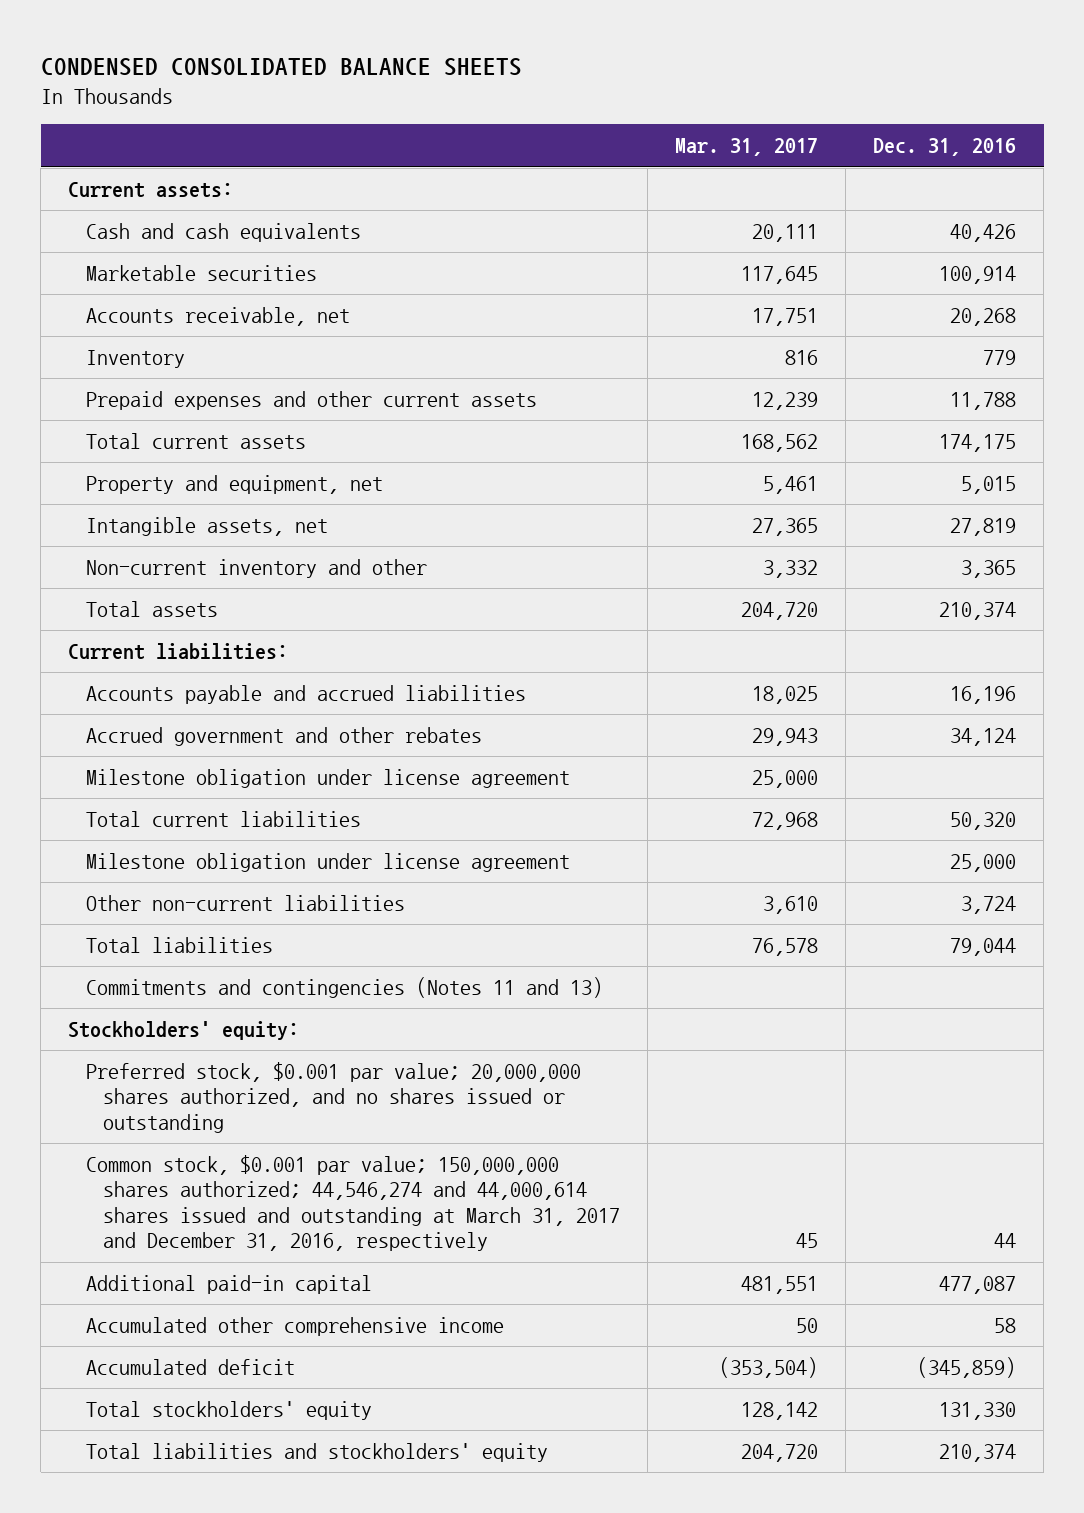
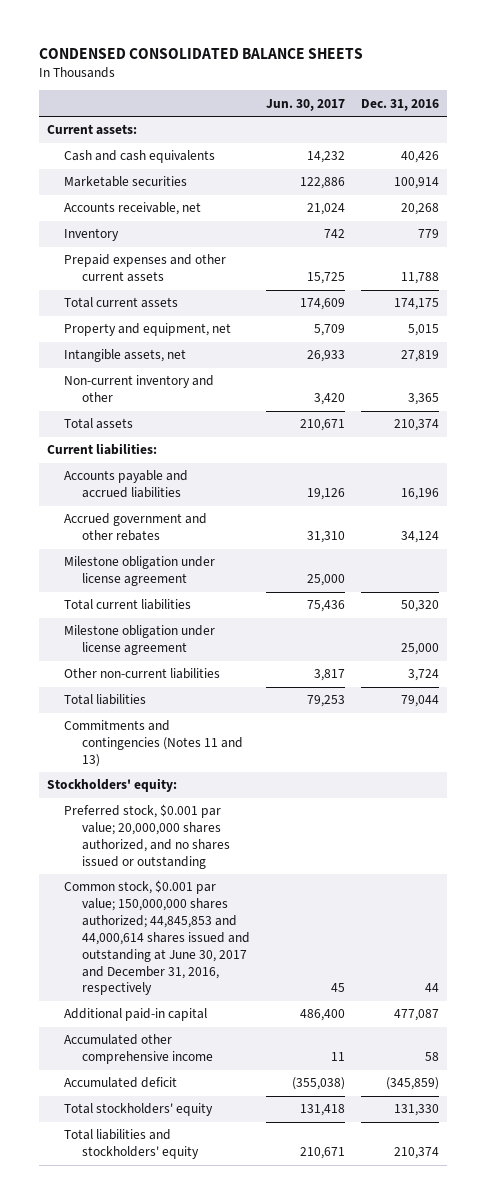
[675,138,819,157] Mar. 31, 2017 -> none
none -> [266,98,346,111] Jun. 30, 2017
[85,1154,620,1252] Common stock, $0.001 par value; 150,000,000 shares authorized; 44,546,274 and 44,000,614 shares issued and outstanding at March 31, 2017 and December 31, 2016, respectively -> [64,880,251,996] Common stock, $0.001 par value; 150,000,000 shares authorized; 44,845,853 and 44,000,614 shares issued and outstanding at June 30, 2017 and December 31, 2016, respectively

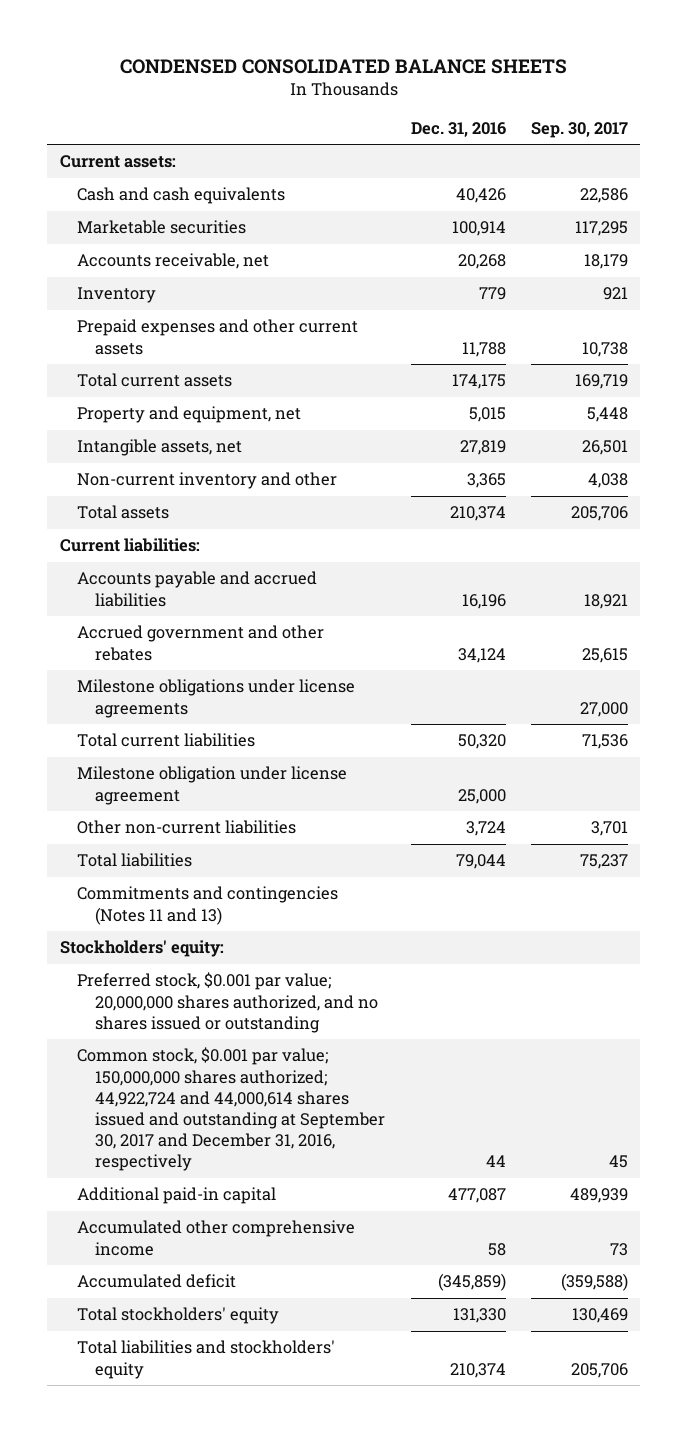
[266,98,346,111] Jun. 30, 2017 -> none
none -> [530,121,628,138] Sep. 30, 2017
[64,556,216,587] Milestone obligation under license agreement -> [77,679,356,718] Milestone obligations under license agreements
[64,880,251,996] Common stock, $0.001 par value; 150,000,000 shares authorized; 44,845,853 and 44,000,614 shares issued and outstanding at June 30, 2017 and December 31, 2016, respectively -> [77,1047,386,1172] Common stock, $0.001 par value; 150,000,000 shares authorized; 44,922,724 and 44,000,614 shares issued and outstanding at September 30, 2017 and December 31, 2016, respectively

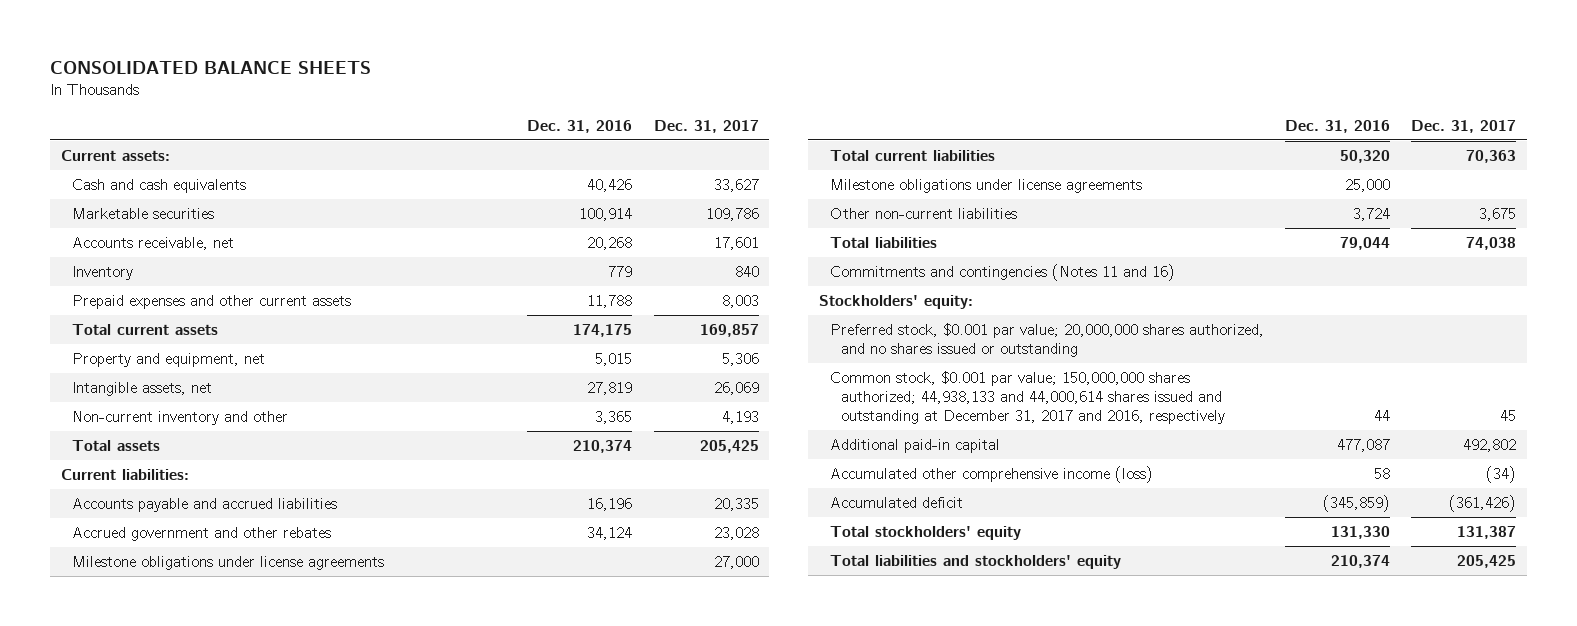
[119,58,567,74] CONDENSED CONSOLIDATED BALANCE SHEETS -> [50,61,372,75] CONSOLIDATED BALANCE SHEETS
[530,121,628,138] Sep. 30, 2017 -> none
none -> [653,119,759,133] Dec. 31, 2017
[77,766,348,805] Milestone obligation under license agreement -> [829,178,1142,193] Milestone obligations under license agreements
[77,886,339,925] Commitments and contingencies (Notes 11 and 13) -> [829,263,1175,281] Commitments and contingencies (Notes 11 and 16)
[77,1047,386,1172] Common stock, $0.001 par value; 150,000,000 shares authorized; 44,922,724 and 44,000,614 shares issued and outstanding at September 30, 2017 and December 31, 2016, respectively -> [829,370,1226,425] Common stock, $0.001 par value; 150,000,000 shares authorized; 44,938,133 and 44,000,614 shares issued and outstanding at December 31, 2017 and 2016, respectively
[77,1220,356,1256] Accumulated other comprehensive income -> [829,465,1153,483] Accumulated other comprehensive income (loss)

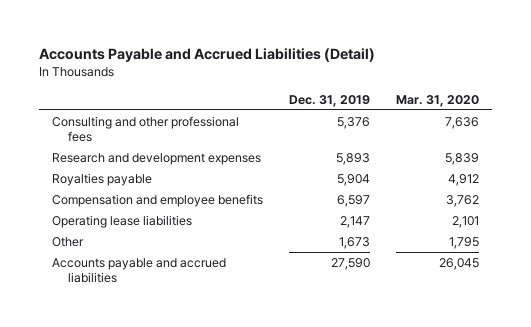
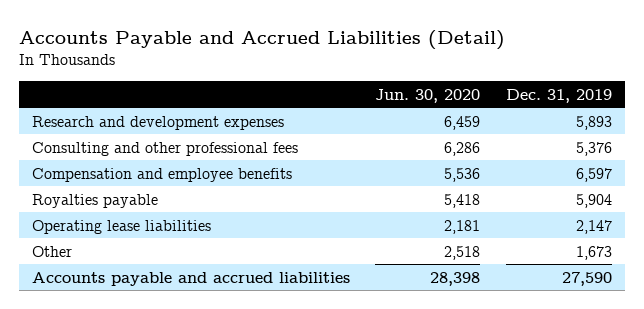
[395,94,479,107] Mar. 31, 2020 -> none
none -> [375,88,481,103] Jun. 30, 2020
[52,116,240,142] Consulting and other professional fees -> [31,141,298,156] Consulting and other professional fees
[52,173,153,187] Royalties payable -> [31,193,158,208] Royalties payable

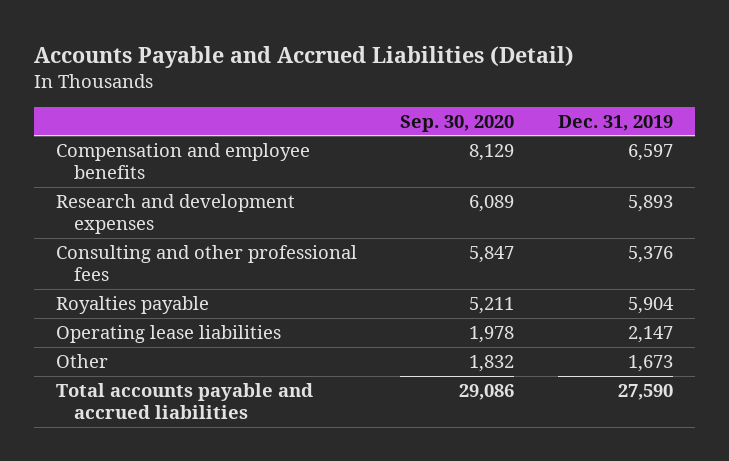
[375,88,481,103] Jun. 30, 2020 -> none
none -> [400,114,515,132] Sep. 30, 2020
[31,167,292,182] Compensation and employee benefits -> [55,142,310,180] Compensation and employee benefits
[31,271,350,286] Accounts payable and accrued liabilities -> [55,382,313,420] Total accounts payable and accrued liabilities

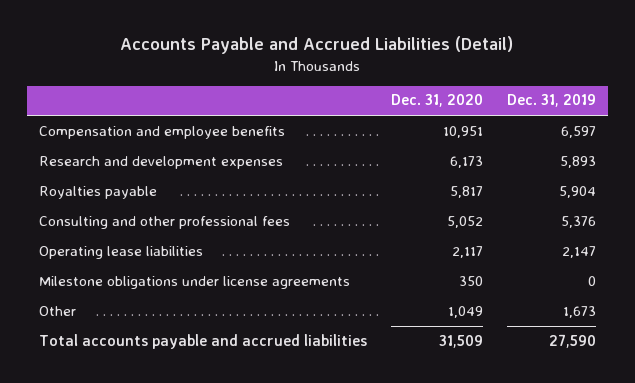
[400,114,515,132] Sep. 30, 2020 -> none
none -> [390,94,483,108] Dec. 31, 2020
[55,244,357,282] Consulting and other professional fees -> [38,215,290,229] Consulting and other professional fees
none -> [38,275,350,289] Milestone obligations under license agreements

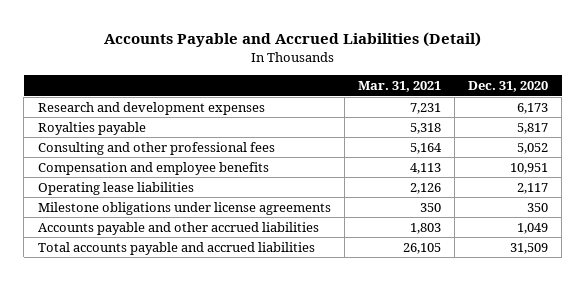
[506,94,596,108] Dec. 31, 2019 -> none
none -> [357,81,441,93] Mar. 31, 2021
[38,125,285,139] Compensation and employee benefits -> [37,161,269,175] Compensation and employee benefits
[38,305,76,316] Other -> [37,221,319,235] Accounts payable and other accrued liabilities

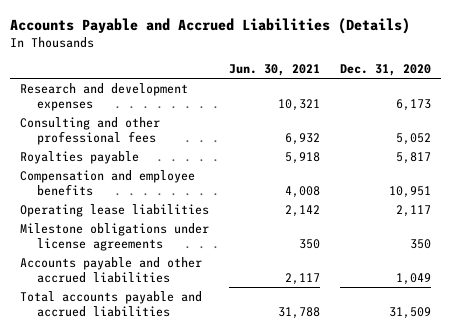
[103,32,481,48] Accounts Payable and Accrued Liabilities (Detail) -> [10,17,411,34] Accounts Payable and Accrued Liabilities (Details)
[357,81,441,93] Mar. 31, 2021 -> none
none -> [229,64,321,77] Jun. 30, 2021
[37,121,146,135] Royalties payable -> [20,151,140,165] Royalties payable

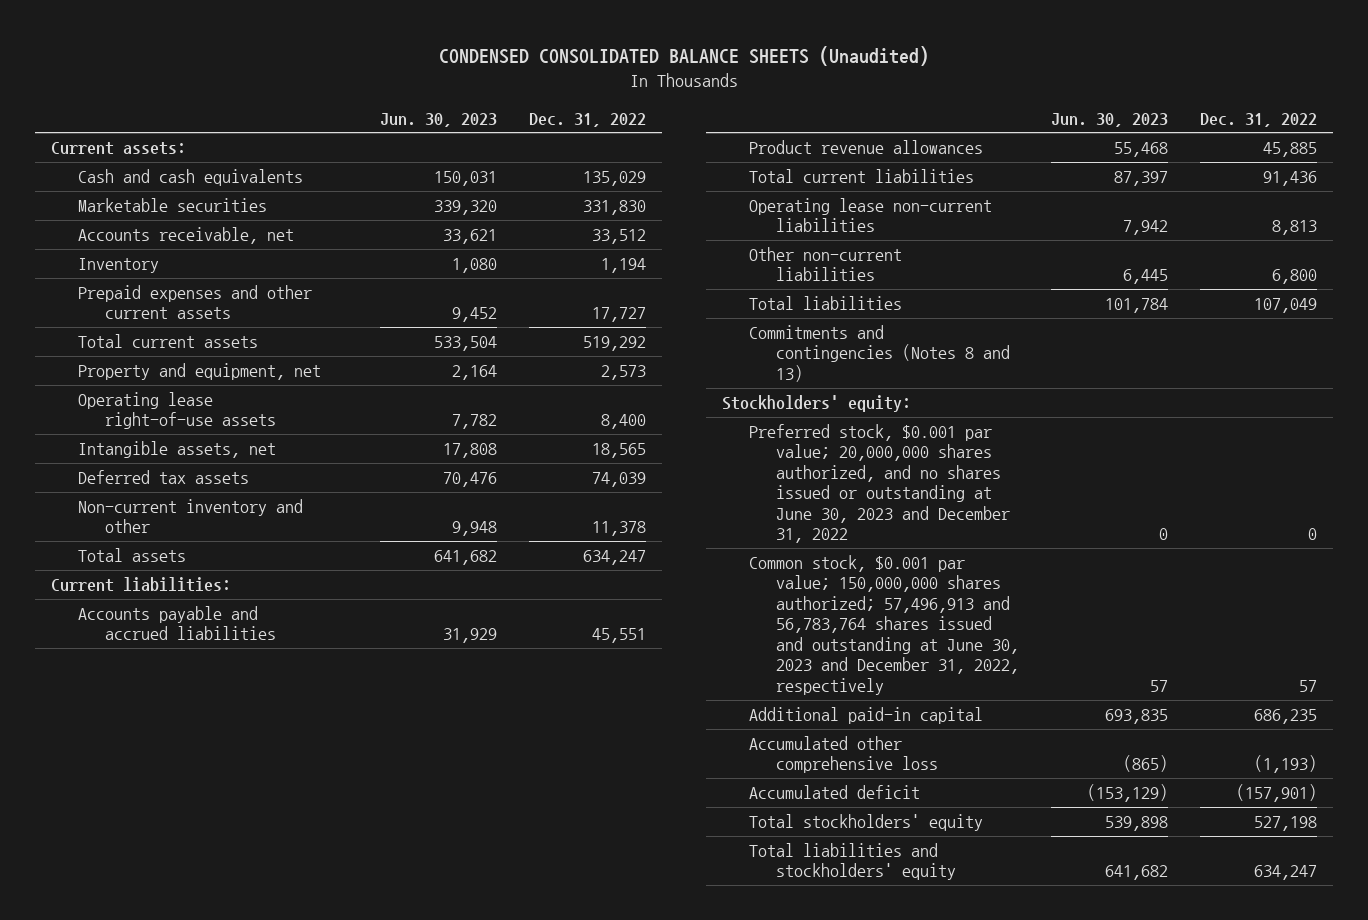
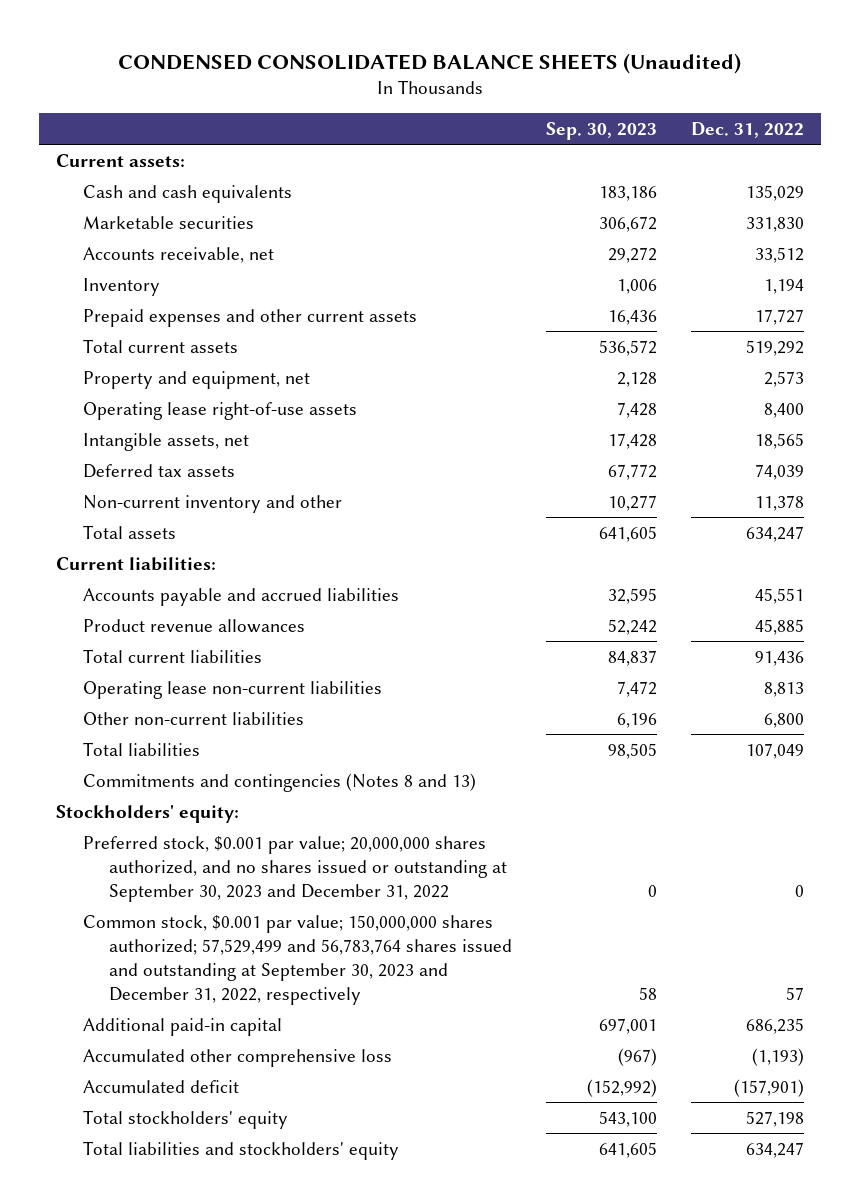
[380,112,498,127] Jun. 30, 2023 -> none
none -> [545,121,657,140] Sep. 30, 2023
[749,424,1011,544] Preferred stock, $0.001 par value; 20,000,000 shares authorized, and no shares issued or outstanding at June 30, 2023 and December 31, 2022 -> [82,835,507,902] Preferred stock, $0.001 par value; 20,000,000 shares authorized, and no shares issued or outstanding at September 30, 2023 and December 31, 2022
[749,555,1020,695] Common stock, $0.001 par value; 150,000,000 shares authorized; 57,496,913 and 56,783,764 shares issued and outstanding at June 30, 2023 and December 31, 2022, respectively -> [82,914,512,1005] Common stock, $0.001 par value; 150,000,000 shares authorized; 57,529,499 and 56,783,764 shares issued and outstanding at September 30, 2023 and December 31, 2022, respectively

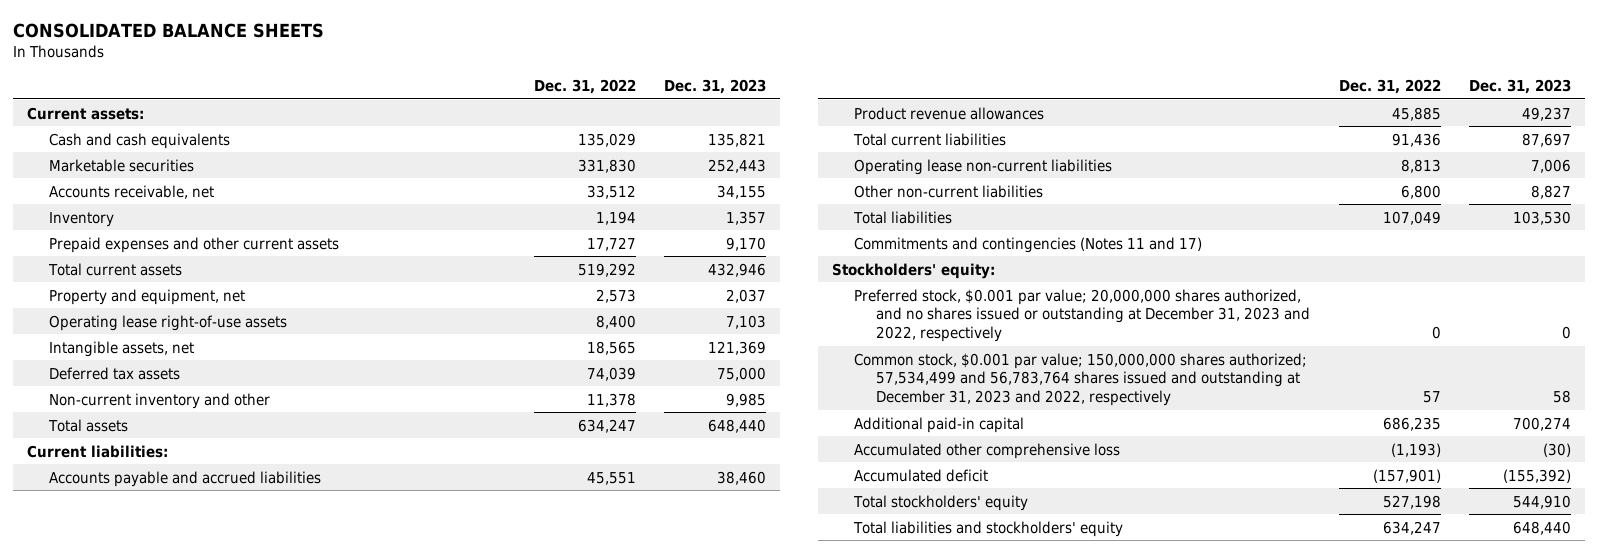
[118,52,742,74] CONDENSED CONSOLIDATED BALANCE SHEETS (Unaudited) -> [13,22,325,38] CONSOLIDATED BALANCE SHEETS
[545,121,657,140] Sep. 30, 2023 -> none
none -> [663,79,766,95] Dec. 31, 2023
[82,772,476,792] Commitments and contingencies (Notes 8 and 13) -> [854,236,1203,253] Commitments and contingencies (Notes 11 and 17)
[82,835,507,902] Preferred stock, $0.001 par value; 20,000,000 shares authorized, and no shares issued or outstanding at September 30, 2023 and December 31, 2022 -> [854,288,1311,343] Preferred stock, $0.001 par value; 20,000,000 shares authorized, and no shares issued or outstanding at December 31, 2023 and 2022, respectively
[82,914,512,1005] Common stock, $0.001 par value; 150,000,000 shares authorized; 57,529,499 and 56,783,764 shares issued and outstanding at September 30, 2023 and December 31, 2022, respectively -> [854,352,1308,407] Common stock, $0.001 par value; 150,000,000 shares authorized; 57,534,499 and 56,783,764 shares issued and outstanding at December 31, 2023 and 2022, respectively

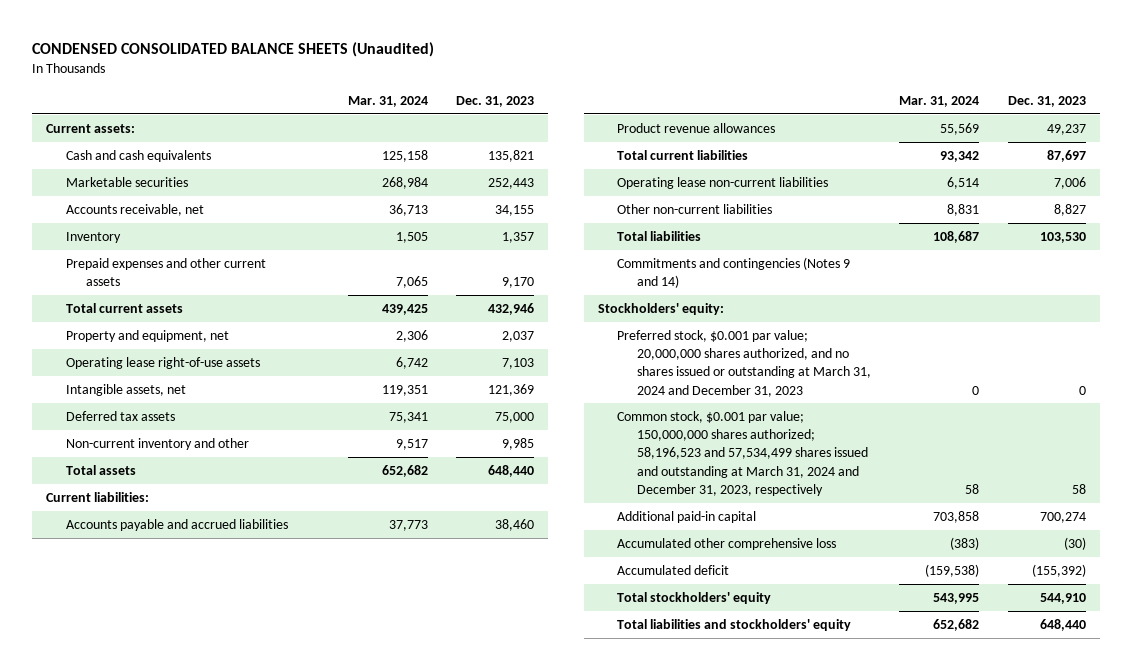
[13,22,325,38] CONSOLIDATED BALANCE SHEETS -> [32,42,435,58] CONDENSED CONSOLIDATED BALANCE SHEETS (Unaudited)
[533,79,636,95] Dec. 31, 2022 -> none
none -> [347,96,428,108] Mar. 31, 2024
[854,236,1203,253] Commitments and contingencies (Notes 11 and 17) -> [617,256,851,289] Commitments and contingencies (Notes 9 and 14)
[854,288,1311,343] Preferred stock, $0.001 par value; 20,000,000 shares authorized, and no shares issued or outstanding at December 31, 2023 and 2022, respectively -> [617,329,872,397] Preferred stock, $0.001 par value; 20,000,000 shares authorized, and no shares issued or outstanding at March 31, 2024 and December 31, 2023
[854,352,1308,407] Common stock, $0.001 par value; 150,000,000 shares authorized; 57,534,499 and 56,783,764 shares issued and outstanding at December 31, 2023 and 2022, respectively -> [617,410,869,496] Common stock, $0.001 par value; 150,000,000 shares authorized; 58,196,523 and 57,534,499 shares issued and outstanding at March 31, 2024 and December 31, 2023, respectively

